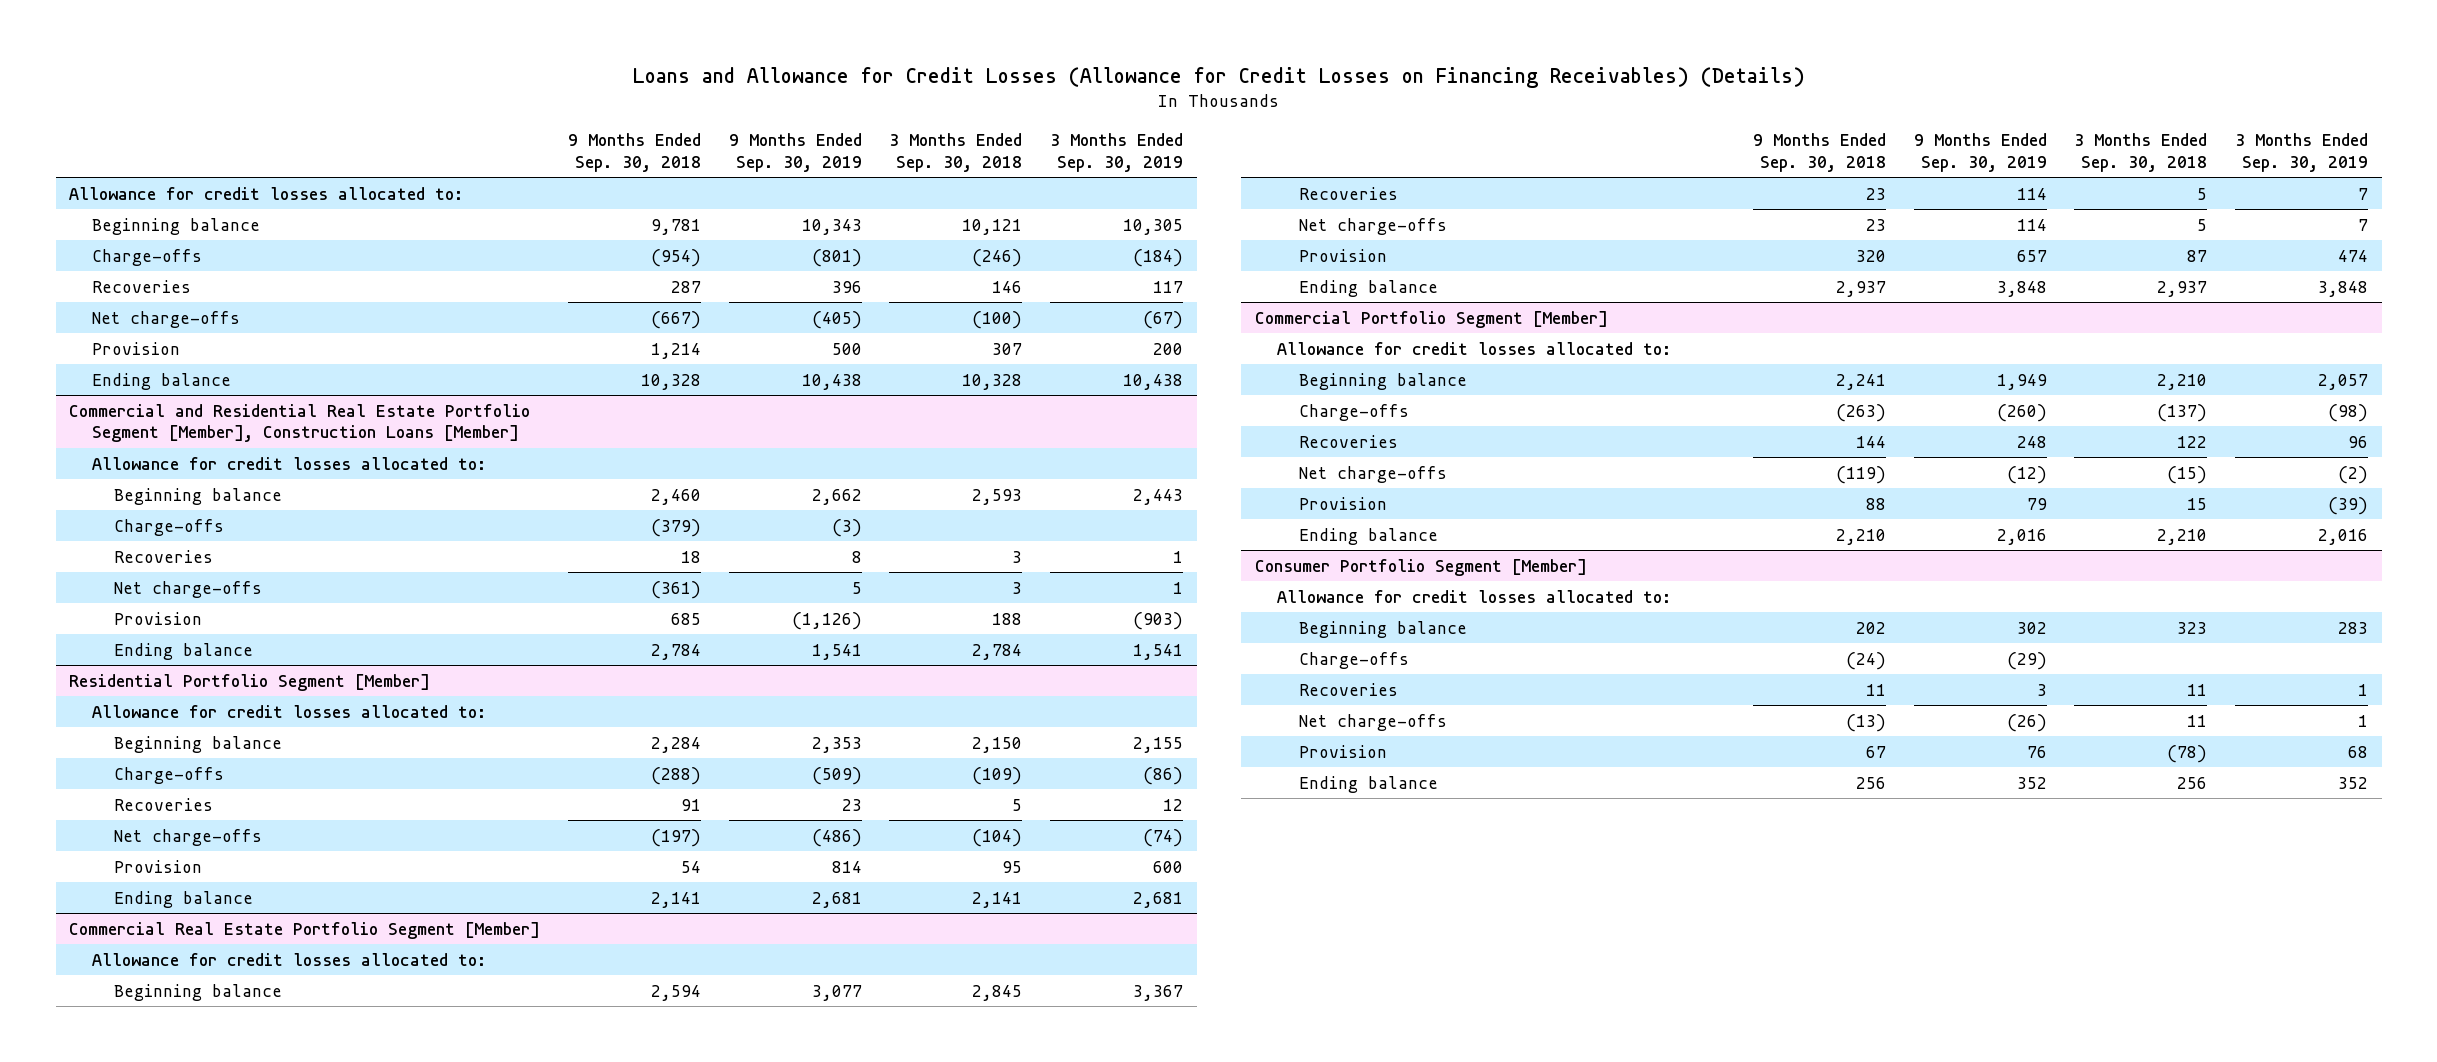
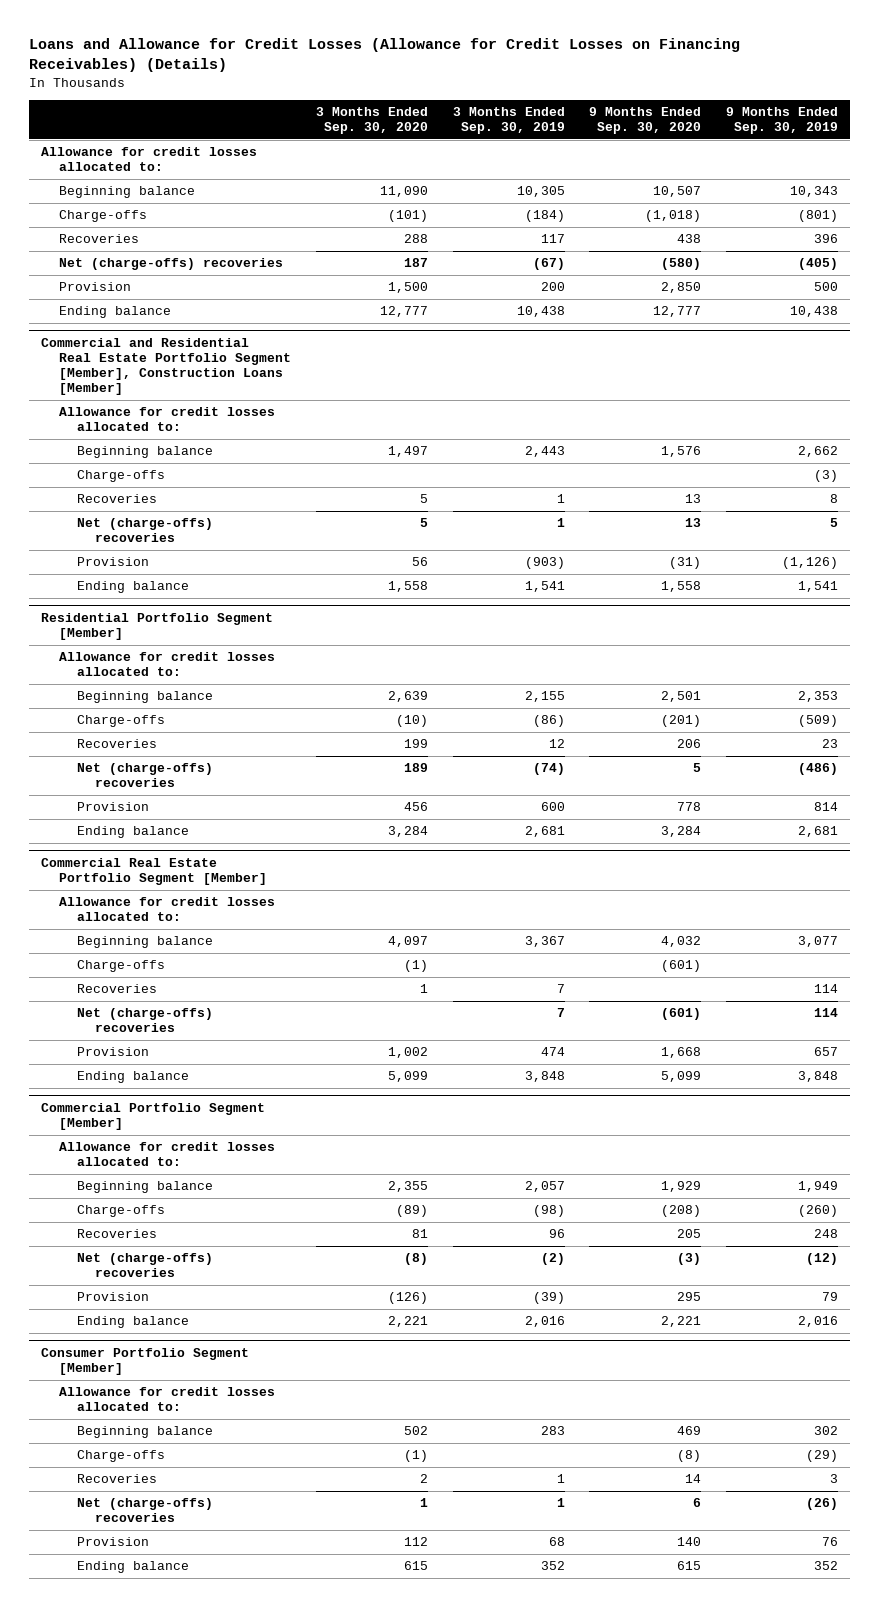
[568,132,702,172] 9 Months Ended Sep. 30, 2018 -> none
[889,132,1023,172] 3 Months Ended Sep. 30, 2018 -> none
none -> [316,107,429,135] 3 Months Ended Sep. 30, 2020
none -> [589,107,702,135] 9 Months Ended Sep. 30, 2020
[91,310,240,328] Net charge-offs -> [59,258,284,271] Net (charge-offs) recoveries
[113,580,262,598] Net charge-offs -> [77,518,214,543] Net (charge-offs) recoveries
[113,828,262,846] Net charge-offs -> [77,763,214,788] Net (charge-offs) recoveries
none -> [77,960,166,973] Charge-offs
[1298,217,1447,235] Net charge-offs -> [77,1008,214,1033] Net (charge-offs) recoveries
[1298,465,1447,483] Net charge-offs -> [77,1253,214,1278] Net (charge-offs) recoveries
[1298,713,1447,731] Net charge-offs -> [77,1498,214,1523] Net (charge-offs) recoveries

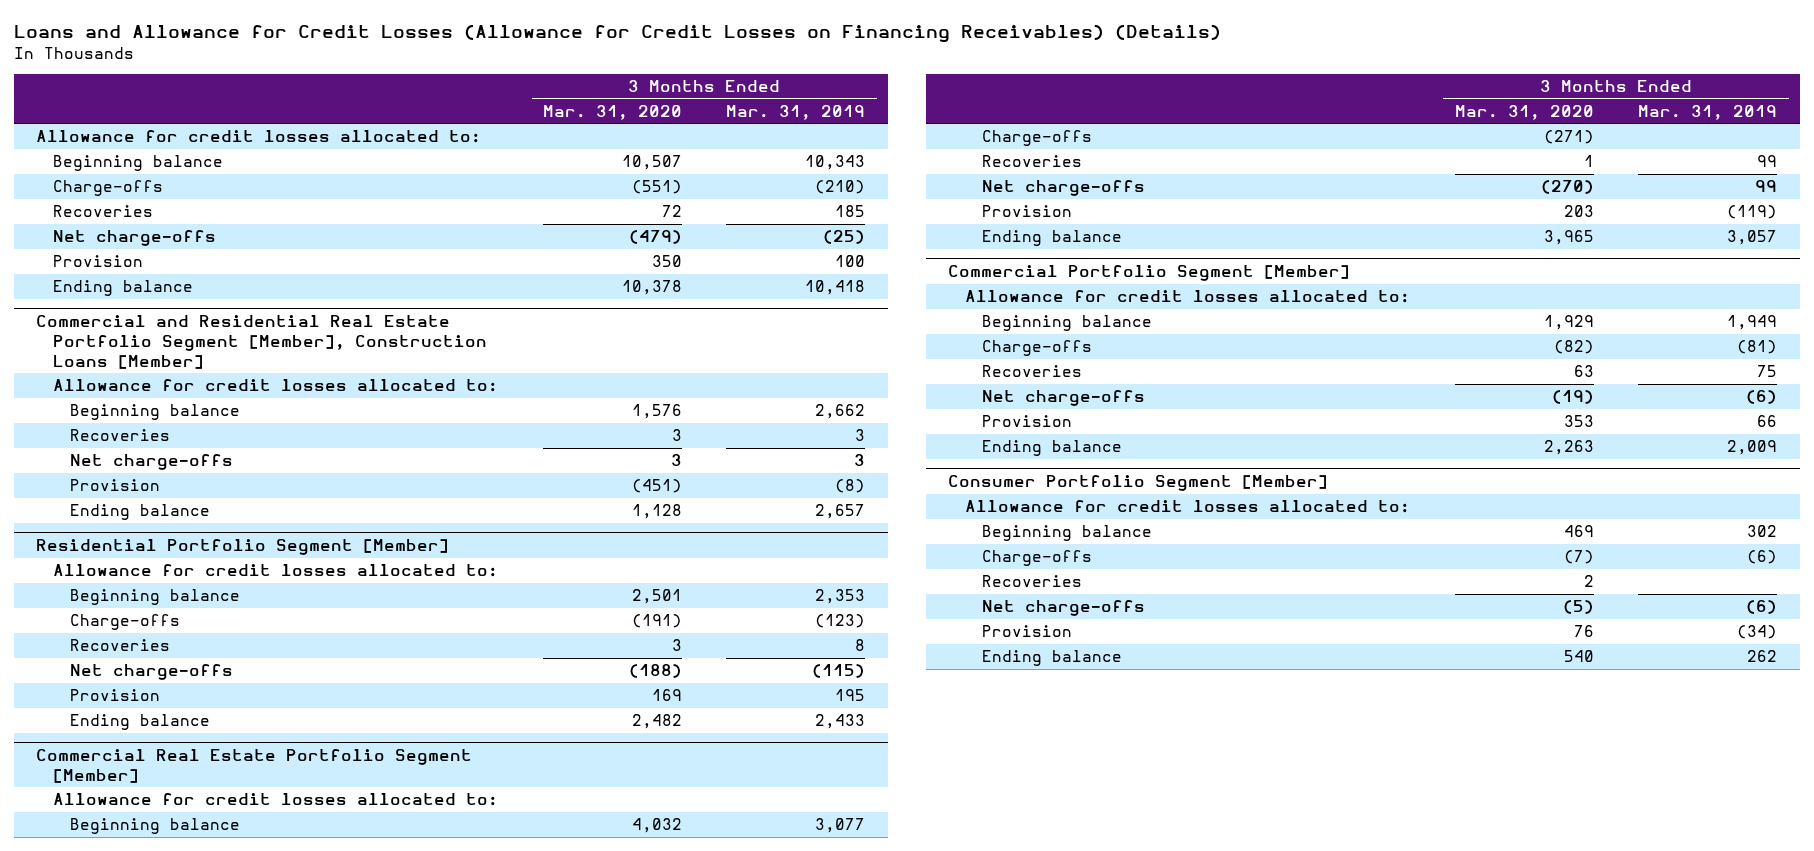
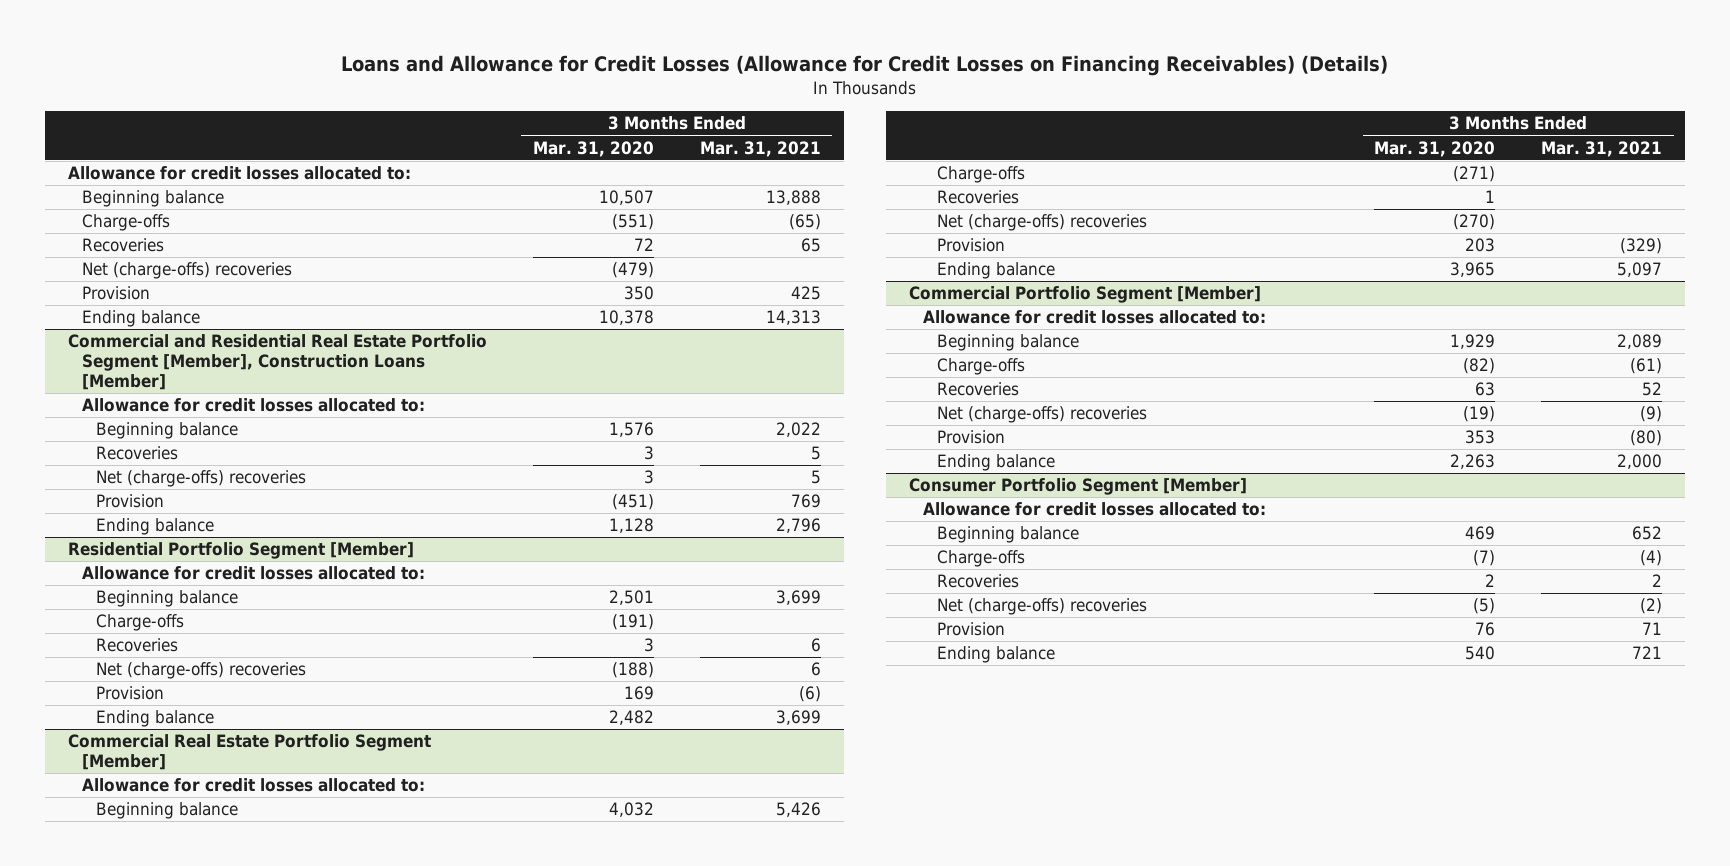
[726,104,866,120] Mar. 31, 2019 -> none
none -> [699,140,821,157] Mar. 31, 2021
[53,230,217,247] Net charge-offs -> [81,262,292,280] Net (charge-offs) recoveries
[69,454,233,471] Net charge-offs -> [95,470,306,488] Net (charge-offs) recoveries
[69,664,233,681] Net charge-offs -> [95,662,306,680] Net (charge-offs) recoveries
[981,180,1145,197] Net charge-offs -> [936,214,1147,232] Net (charge-offs) recoveries
[981,390,1145,407] Net charge-offs -> [936,406,1147,424] Net (charge-offs) recoveries
[981,600,1145,617] Net charge-offs -> [936,598,1147,616] Net (charge-offs) recoveries

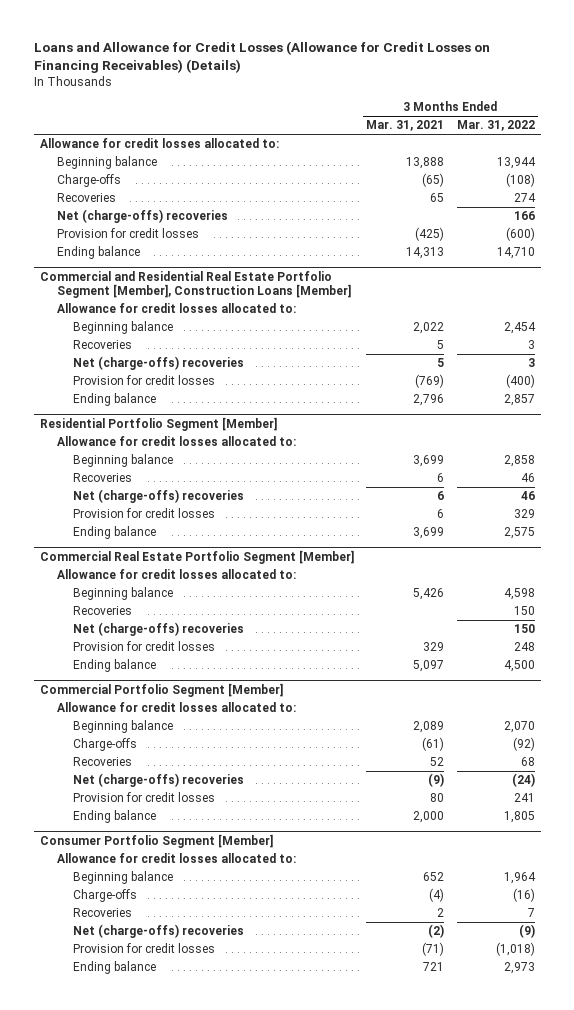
[532,140,654,157] Mar. 31, 2020 -> none
none -> [456,120,535,132] Mar. 31, 2022
[81,286,150,301] Provision -> [56,228,199,239] Provision for credit losses
[790,286,821,301] 425 -> [415,227,445,242] (425)
[95,494,164,509] Provision -> [73,375,216,386] Provision for credit losses
[790,494,821,509] 769 -> [415,374,445,389] (769)
[95,614,184,632] Charge-offs -> none
[95,686,164,701] Provision -> [73,508,216,519] Provision for credit losses
[798,686,821,703] (6) -> [437,509,445,519] 6
[936,166,1025,184] Charge-offs -> none
[936,238,1005,253] Provision -> [73,641,216,652] Provision for credit losses
[1620,238,1663,255] (329) -> [423,642,445,652] 329
[936,430,1005,445] Provision -> [73,792,216,803] Provision for credit losses
[1630,430,1663,447] (80) -> [430,793,445,803] 80
[936,622,1005,637] Provision -> [73,943,216,954] Provision for credit losses
[1642,622,1663,636] 71 -> [422,942,445,957] (71)

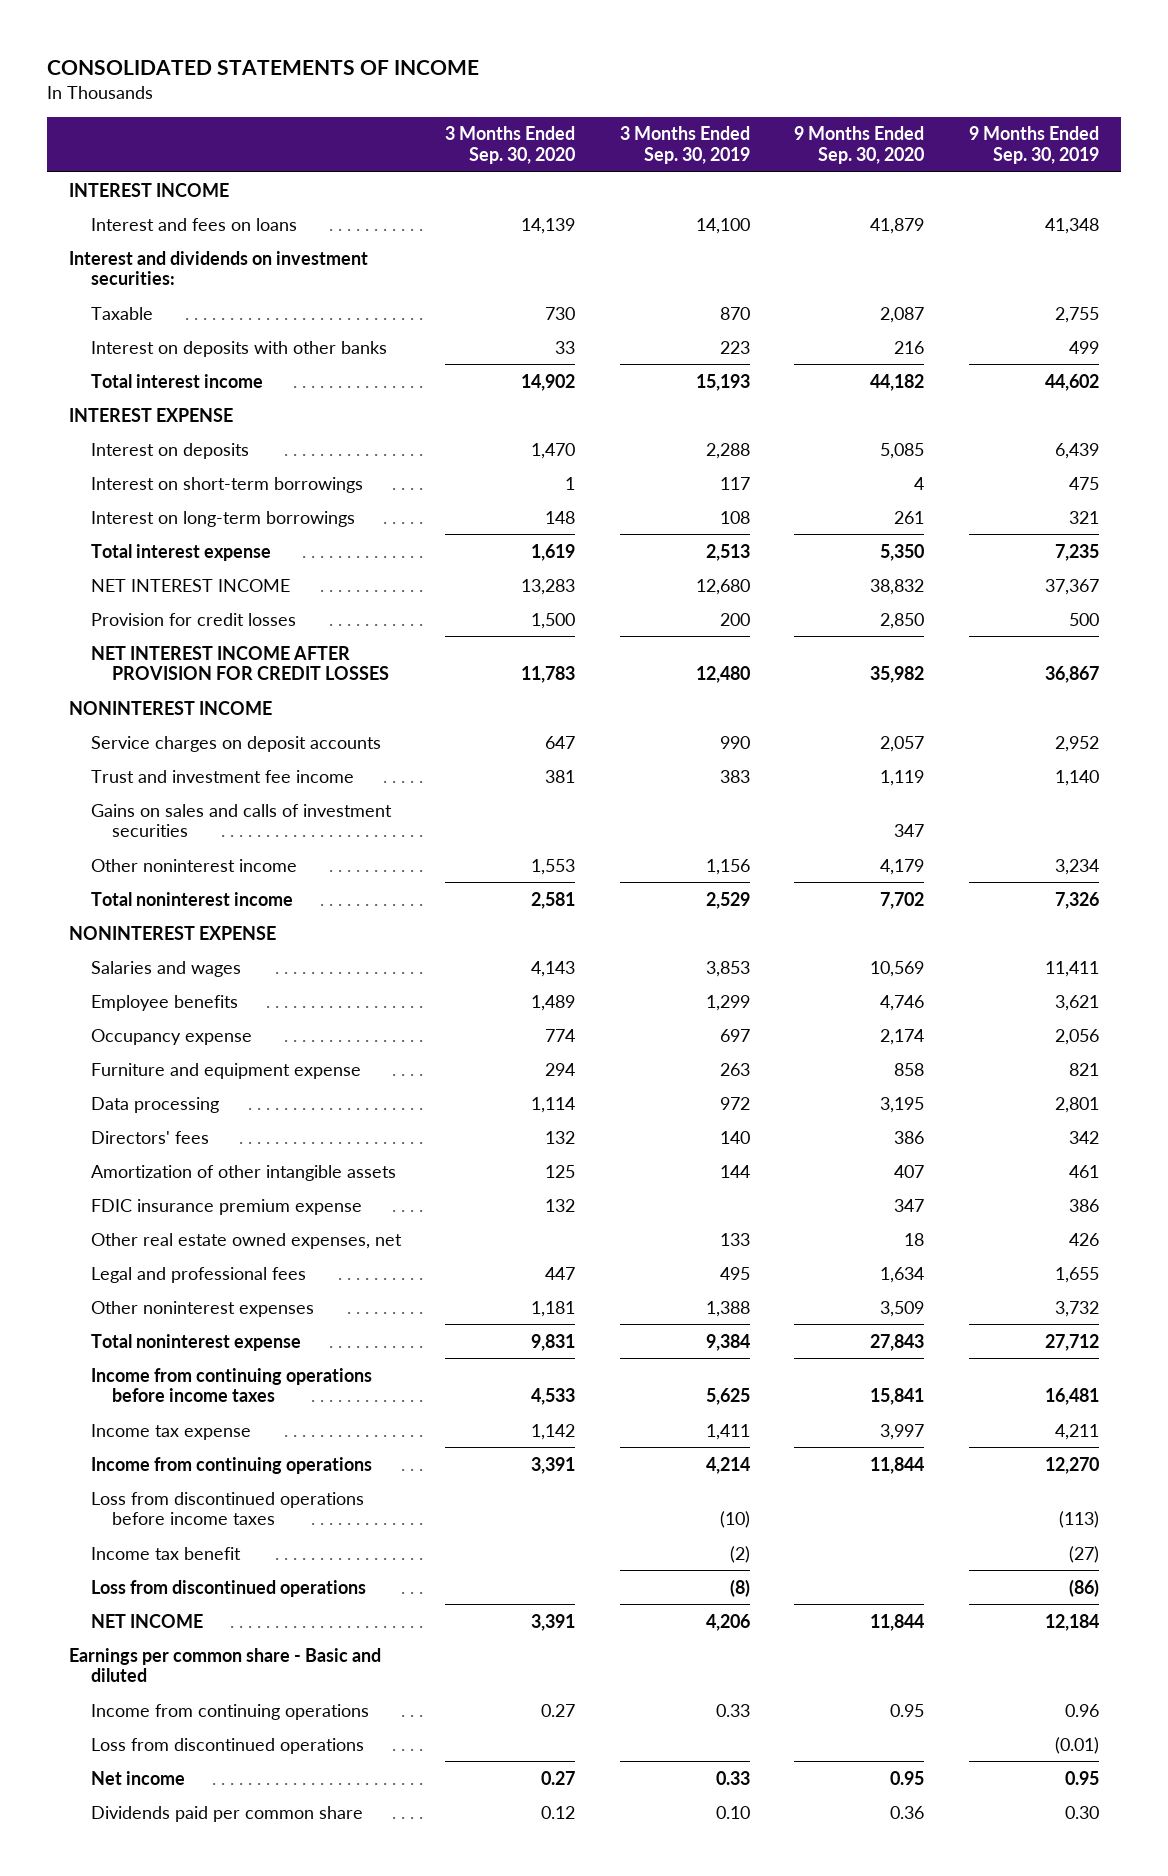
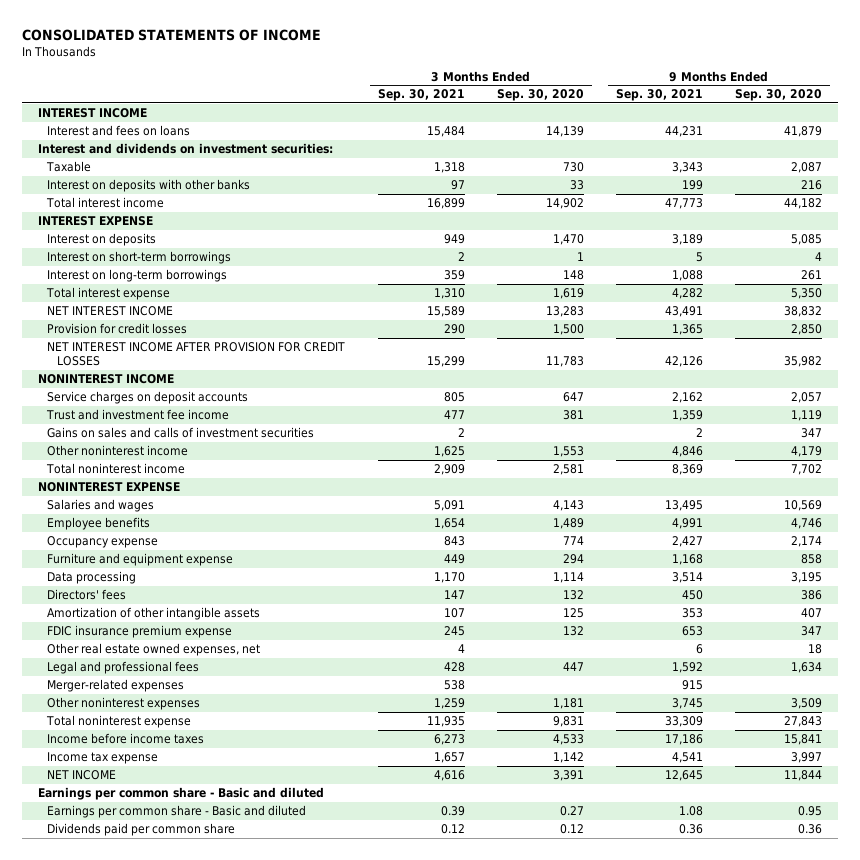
[619,126,750,164] 3 Months Ended Sep. 30, 2019 -> none
[968,126,1099,164] 9 Months Ended Sep. 30, 2019 -> none
none -> [377,89,465,102] Sep. 30, 2021
none -> [616,89,704,102] Sep. 30, 2021
none -> [47,679,185,693] Merger-related expenses
[90,1367,372,1403] Income from continuing operations before income taxes -> [47,733,205,745] Income before income taxes
[90,1456,372,1474] Income from continuing operations -> none
[90,1491,364,1526] Loss from discontinued operations before income taxes -> none
[90,1546,241,1560] Income tax benefit -> none
[90,1579,366,1597] Loss from discontinued operations -> none
[90,1703,369,1720] Income from continuing operations -> none
[90,1737,364,1754] Loss from discontinued operations -> none
[90,1770,185,1785] Net income -> [47,805,307,819] Earnings per common share - Basic and diluted

